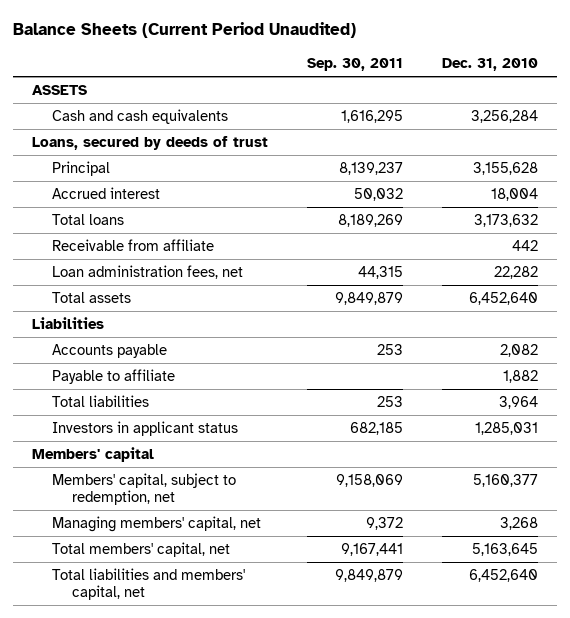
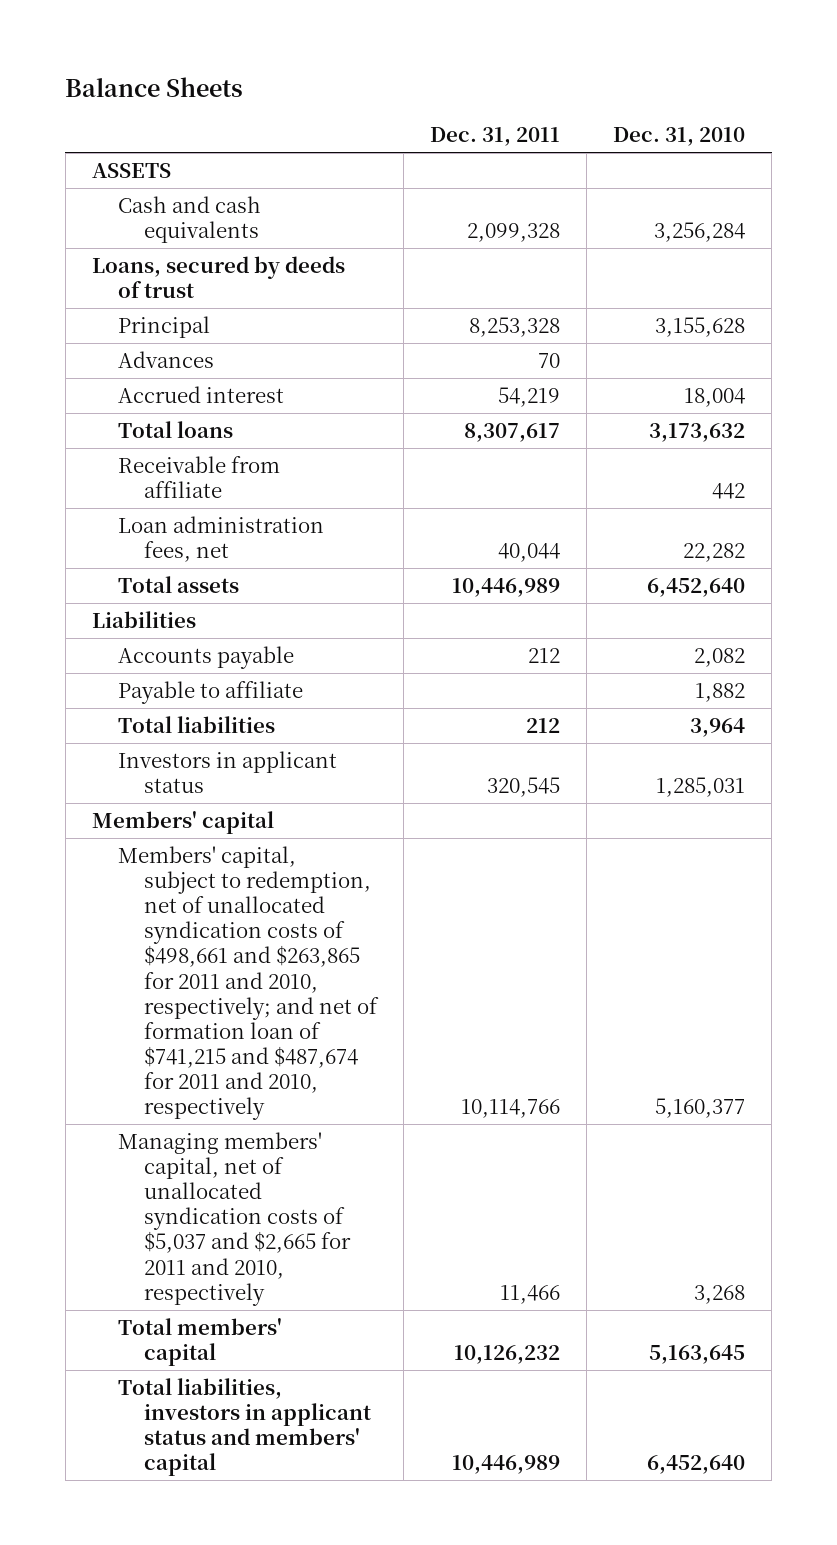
[12,22,356,39] Balance Sheets (Current Period Unaudited) -> [65,76,244,97] Balance Sheets
[306,57,403,71] Sep. 30, 2011 -> none
none -> [429,127,560,147] Dec. 31, 2011
none -> [117,350,214,368] Advances
[52,473,237,505] Members' capital, subject to redemption, net -> [117,845,379,1121] Members' capital, subject to redemption, net of unallocated syndication costs of $498,661 and $263,865 for 2011 and 2010, respectively; and net of formation loan of $741,215 and $487,674 for 2011 and 2010, respectively
[52,516,262,533] Managing members' capital, net -> [117,1131,351,1306] Managing members' capital, net of unallocated syndication costs of $5,037 and $2,665 for 2011 and 2010, respectively
[52,542,231,558] Total members' capital, net -> [117,1317,282,1366] Total members' capital
[52,568,246,600] Total liabilities and members' capital, net -> [117,1377,371,1477] Total liabilities, investors in applicant status and members' capital

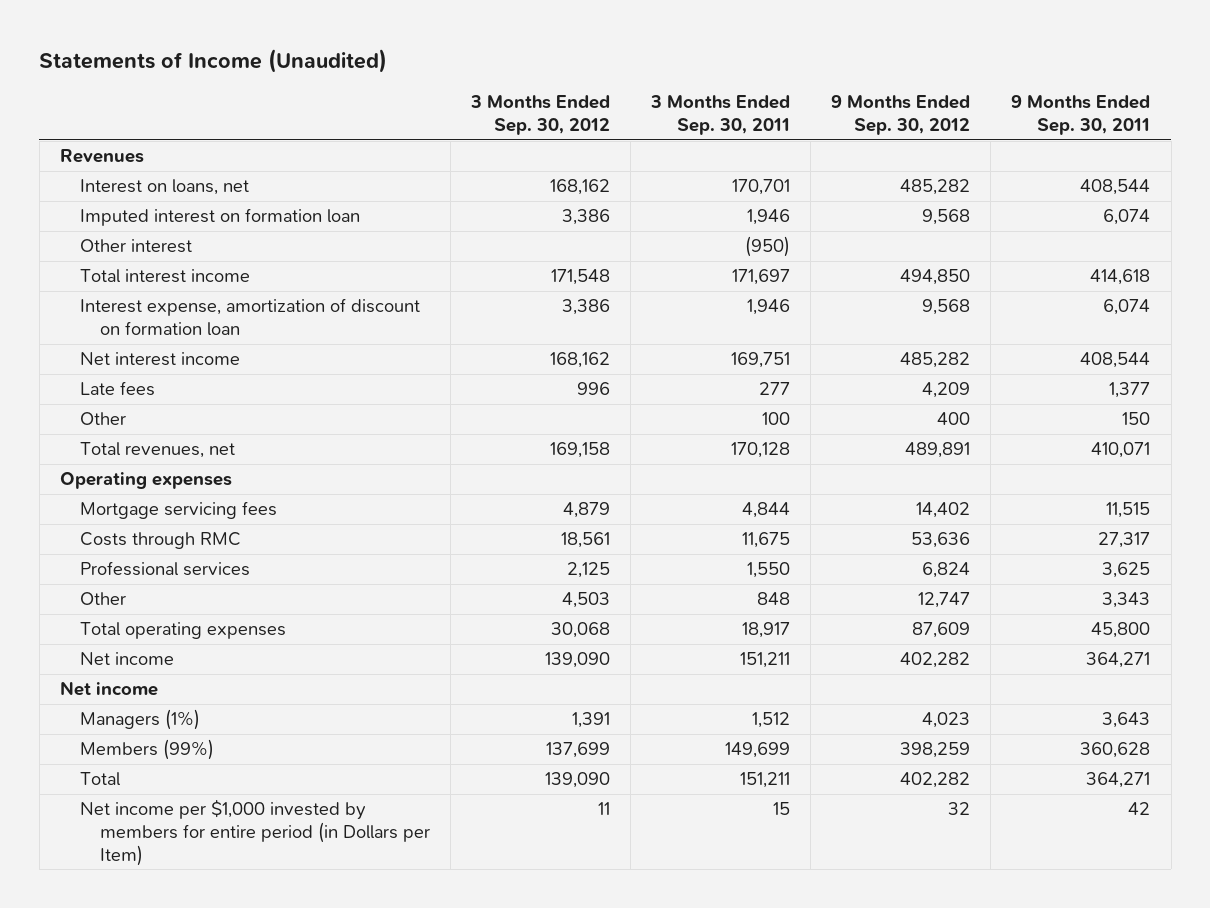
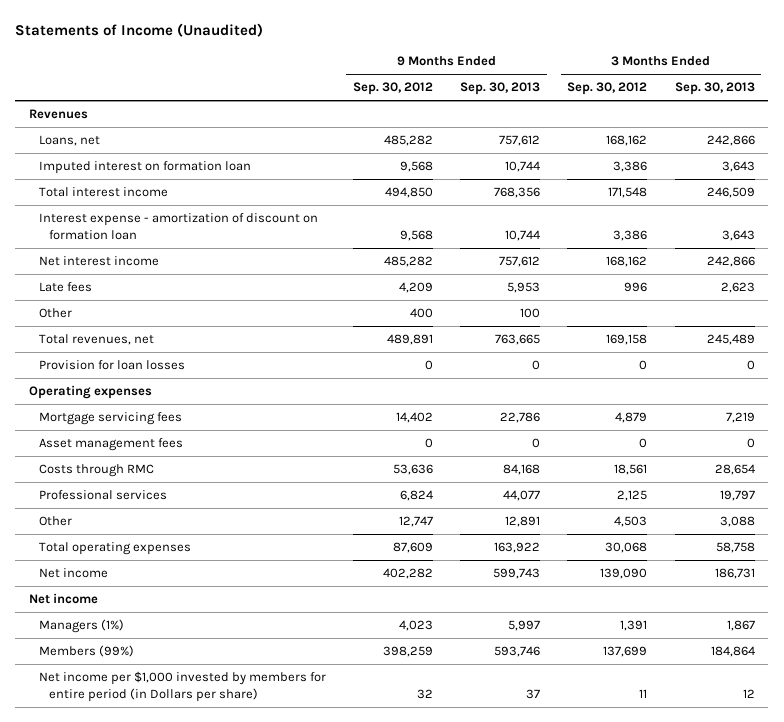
[650,95,791,136] 3 Months Ended Sep. 30, 2011 -> none
[1011,95,1151,136] 9 Months Ended Sep. 30, 2011 -> none
none -> [460,82,541,96] Sep. 30, 2013
none -> [674,82,755,96] Sep. 30, 2013
[80,179,250,196] Interest on loans, net -> [39,135,101,147] Loans, net
[80,239,193,254] Other interest -> none
[80,298,421,337] Interest expense, amortization of discount on formation loan -> [39,213,319,240] Interest expense - amortization of discount on formation loan
none -> [39,360,186,371] Provision for loan losses
none -> [39,438,184,452] Asset management fees
[80,772,121,787] Total -> none
[80,799,431,866] Net income per $1,000 invested by members for entire period (in Dollars per Item) -> [39,671,327,702] Net income per $1,000 invested by members for entire period (in Dollars per share)

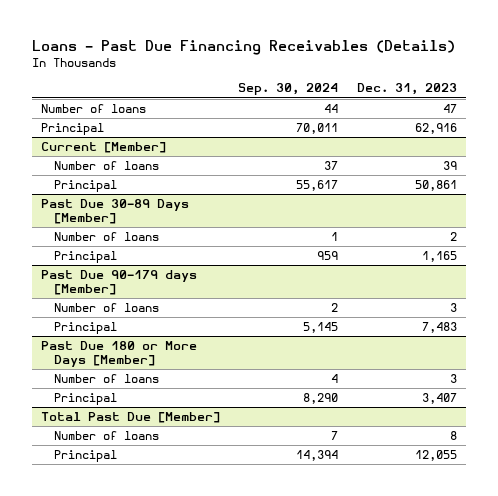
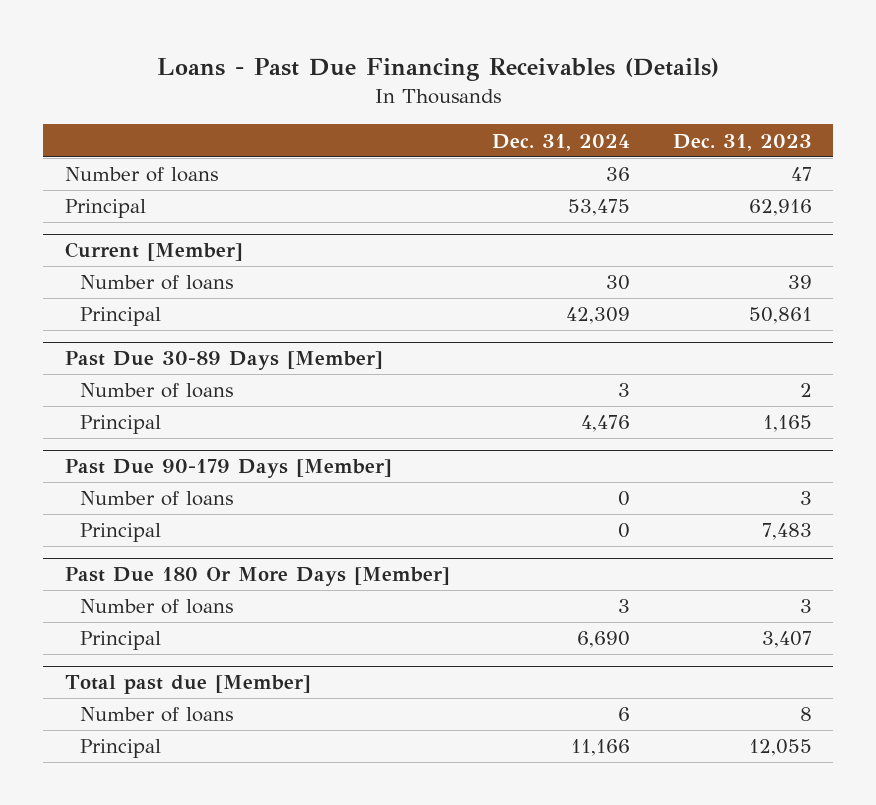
[238,83,339,96] Sep. 30, 2024 -> none
none -> [492,133,631,151] Dec. 31, 2024
[41,270,198,296] Past Due 90-179 days [Member] -> [64,459,392,479] Past Due 90-179 Days [Member]
[41,341,198,368] Past Due 180 or More Days [Member] -> [64,567,450,587] Past Due 180 Or More Days [Member]
[41,412,221,424] Total Past Due [Member] -> [64,675,311,695] Total past due [Member]

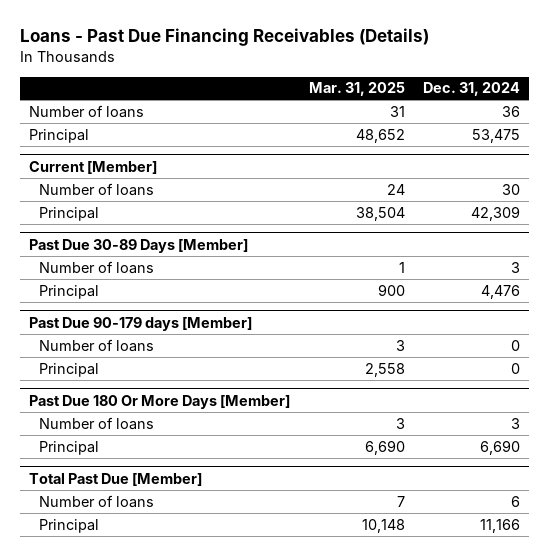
[672,133,812,151] Dec. 31, 2023 -> none
none -> [308,82,405,97] Mar. 31, 2025
[64,459,392,479] Past Due 90-179 Days [Member] -> [28,316,252,331] Past Due 90-179 days [Member]
[64,675,311,695] Total past due [Member] -> [28,472,202,486] Total Past Due [Member]

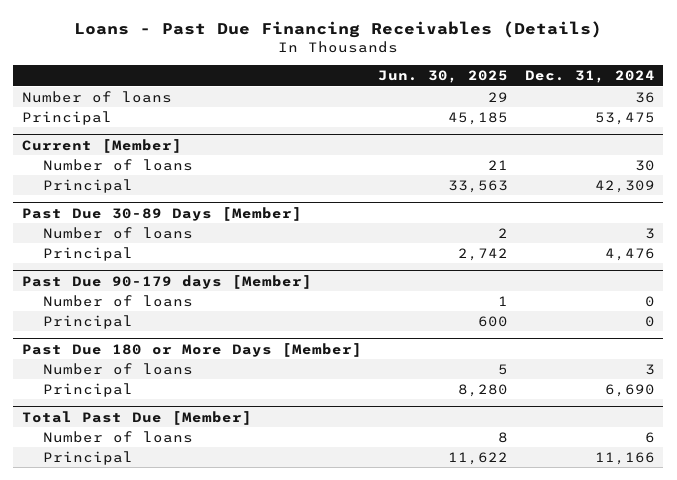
[308,82,405,97] Mar. 31, 2025 -> none
none -> [378,70,509,84] Jun. 30, 2025
[28,394,290,409] Past Due 180 Or More Days [Member] -> [21,342,362,357] Past Due 180 or More Days [Member]

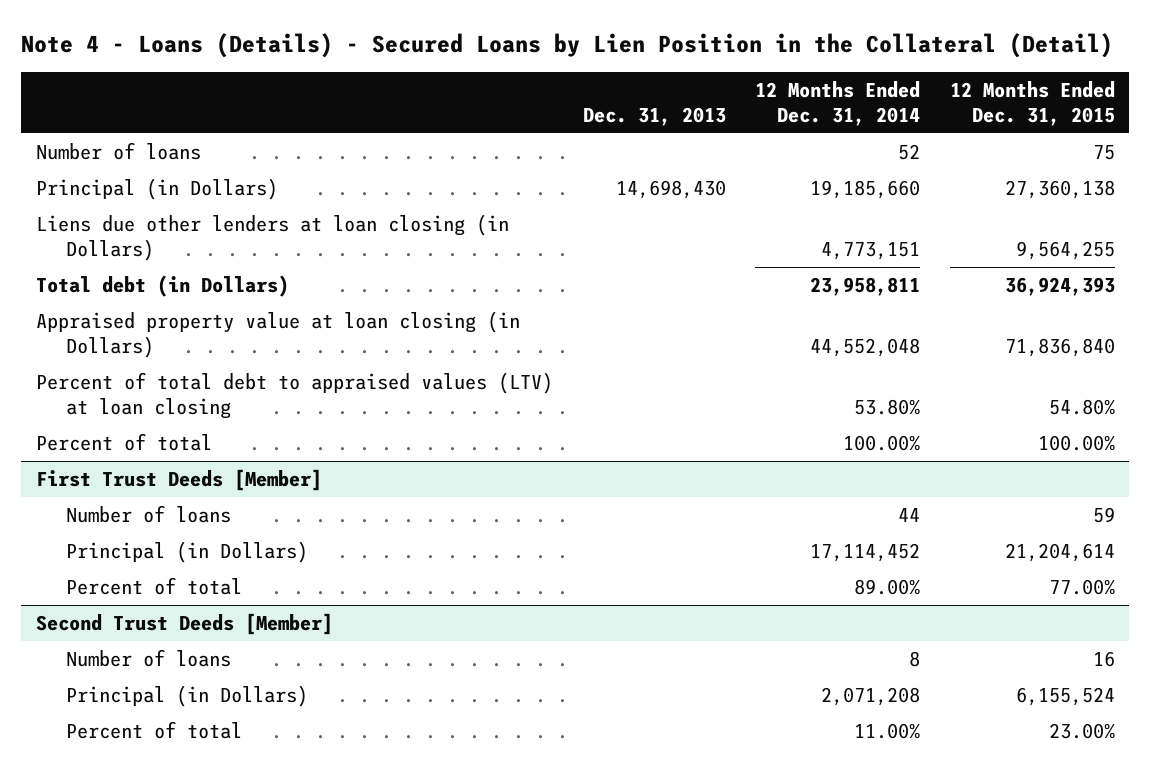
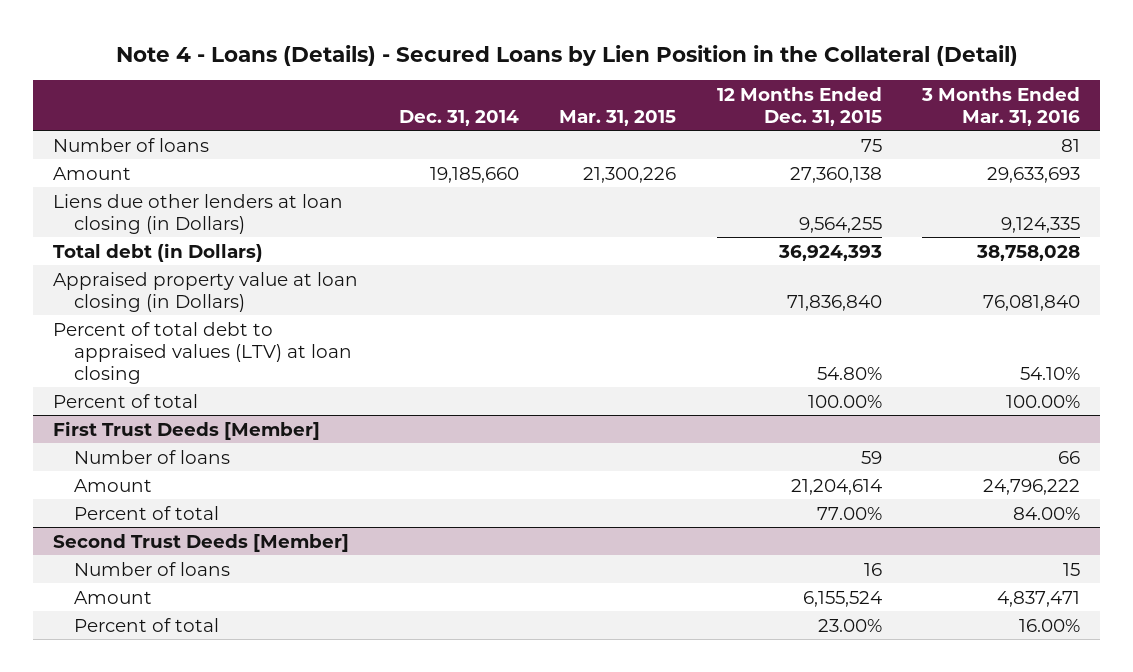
[582,106,726,126] Dec. 31, 2013 -> none
[755,81,921,126] 12 Months Ended Dec. 31, 2014 -> none
none -> [398,109,519,126] Dec. 31, 2014
none -> [559,109,677,126] Mar. 31, 2015
none -> [921,86,1081,126] 3 Months Ended Mar. 31, 2016
[36,178,279,201] Principal (in Dollars) -> [52,166,131,180] Amount
[65,541,308,564] Principal (in Dollars) -> [74,478,153,492] Amount
[65,685,308,708] Principal (in Dollars) -> [74,590,153,604] Amount

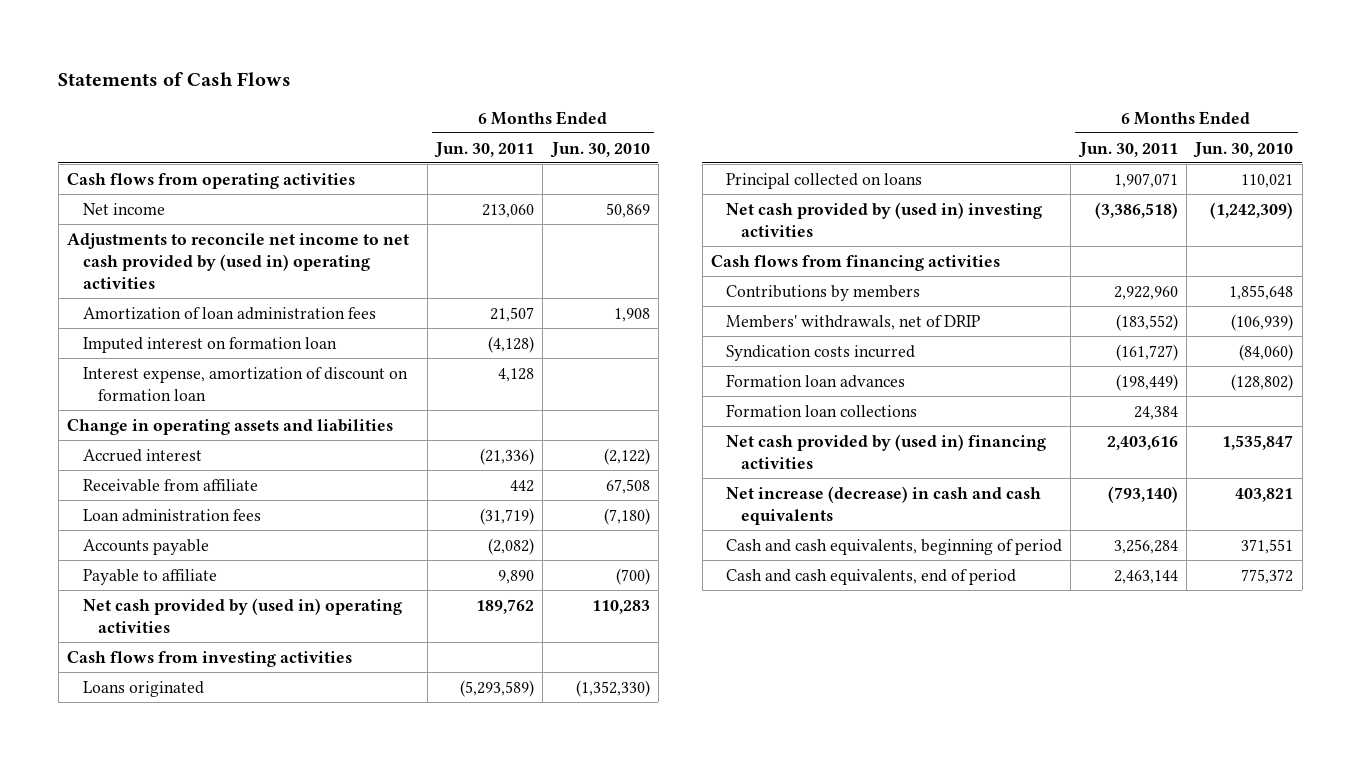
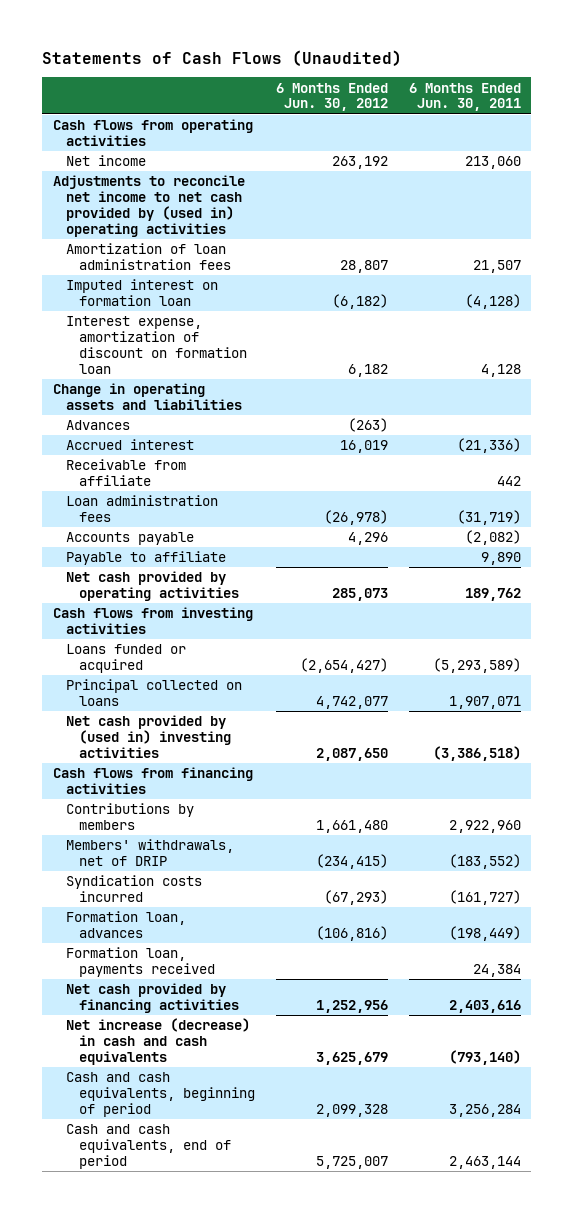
[58,71,292,86] Statements of Cash Flows -> [42,49,403,66] Statements of Cash Flows (Unaudited)
[549,141,650,158] Jun. 30, 2010 -> none
none -> [275,82,388,112] 6 Months Ended Jun. 30, 2012
none -> [65,420,130,431] Advances
[82,597,402,633] Net cash provided by (used in) operating activities -> [65,571,239,602] Net cash provided by operating activities
[82,680,204,697] Loans originated -> [65,644,186,674] Loans funded or acquired
[726,373,906,388] Formation loan advances -> [65,911,186,939] Formation loan, advances
[726,403,918,417] Formation loan collections -> [65,947,215,978] Formation loan, payments received
[726,433,1047,469] Net cash provided by (used in) financing activities -> [65,983,239,1014] Net cash provided by financing activities

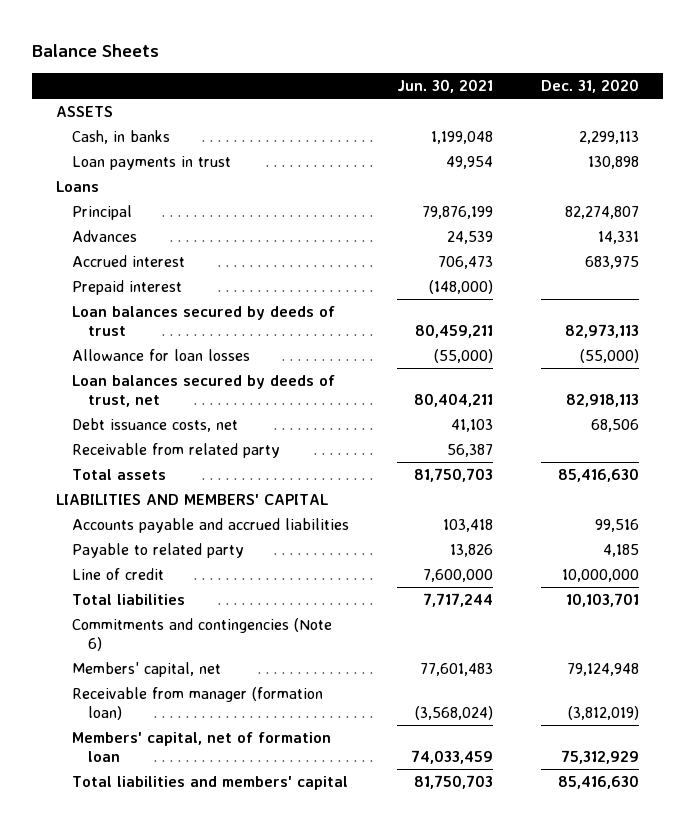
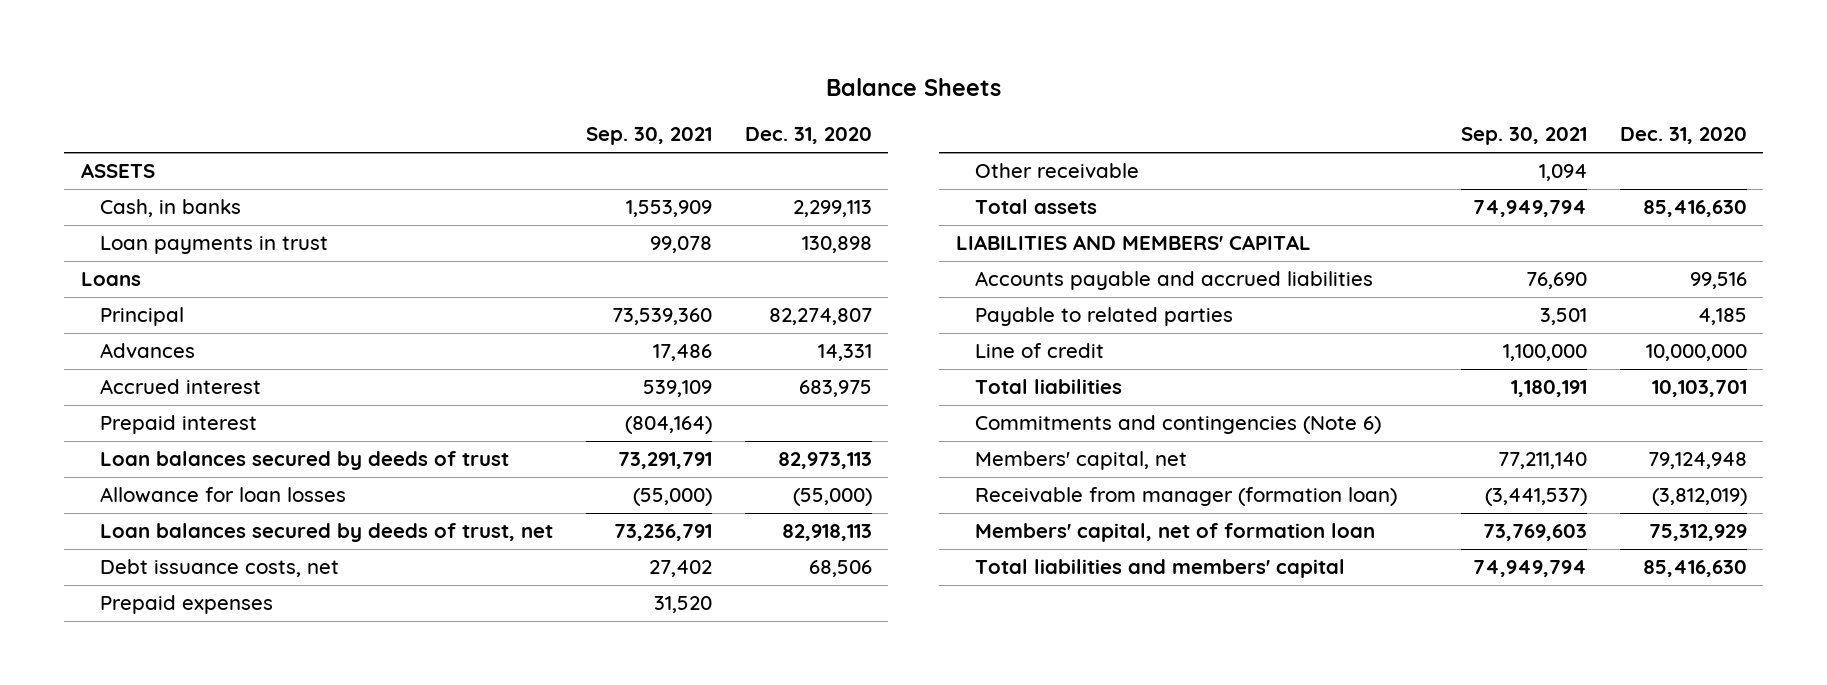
[397,79,494,94] Jun. 30, 2021 -> none
none -> [585,127,712,146] Sep. 30, 2021
[72,442,281,458] Receivable from related party -> none
none -> [100,595,274,615] Prepaid expenses
none -> [974,163,1139,179] Other receivable
[72,542,245,558] Payable to related party -> [974,307,1233,327] Payable to related parties

